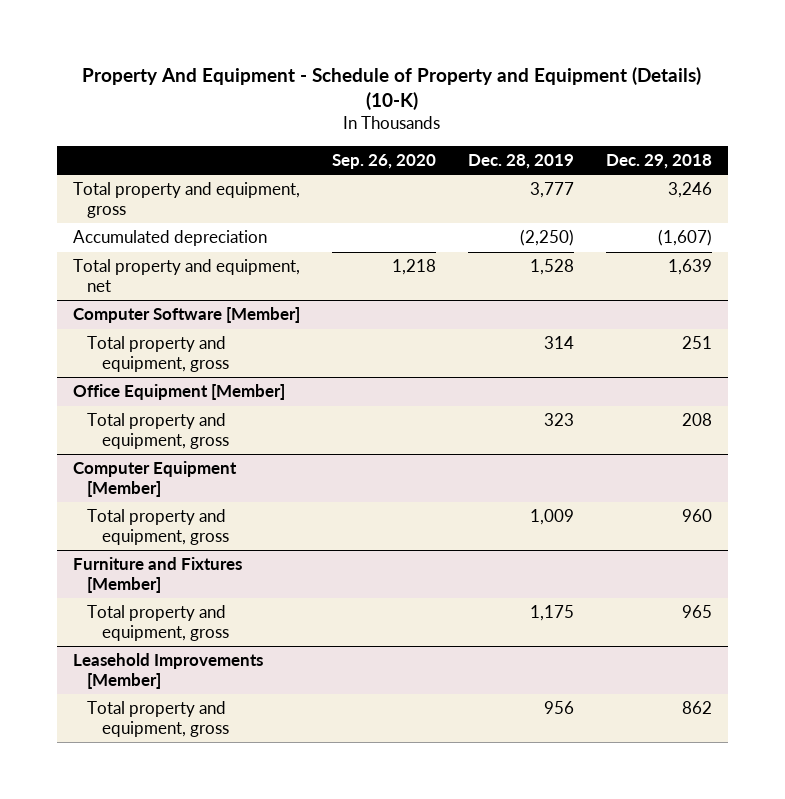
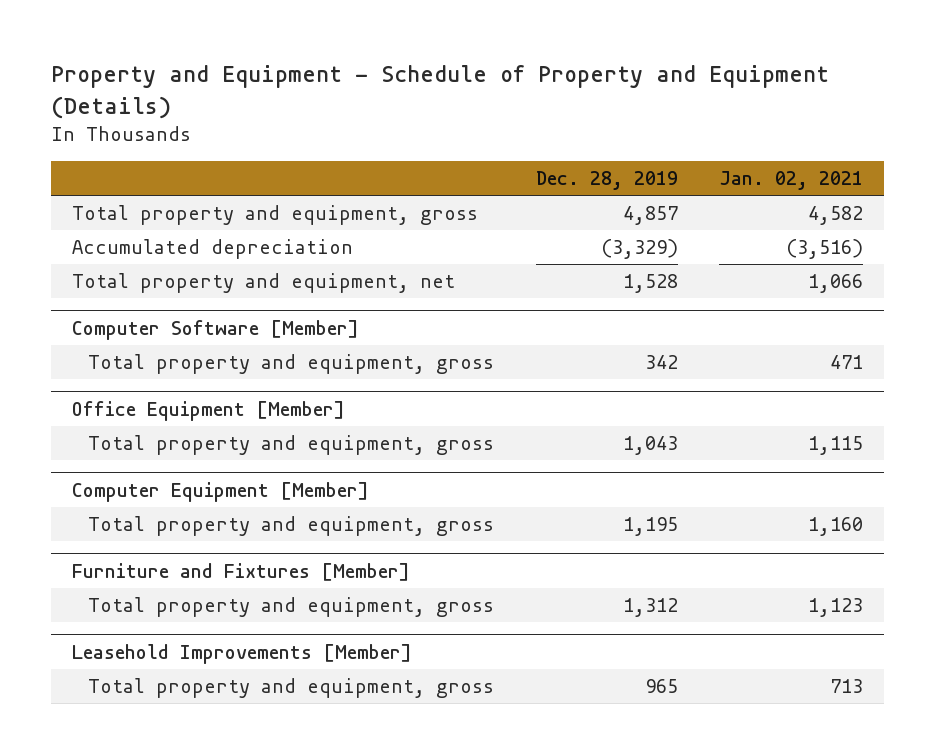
[82,67,702,111] Property And Equipment - Schedule of Property and Equipment (Details) (10-K) -> [51,65,830,119] Property and Equipment - Schedule of Property and Equipment (Details)
[331,153,436,169] Sep. 26, 2020 -> none
[605,153,712,169] Dec. 29, 2018 -> none
none -> [719,170,864,190] Jan. 02, 2021
[529,182,574,199] 3,777 -> [622,206,678,226] 4,857
[519,229,574,247] (2,250) -> [600,239,678,260] (3,329)
[543,336,574,350] 314 -> [644,355,678,370] 342
[543,413,574,427] 323 -> [622,436,678,456] 1,043
[529,509,574,526] 1,009 -> [622,517,678,537] 1,195
[529,605,574,622] 1,175 -> [622,598,678,618] 1,312
[543,701,574,715] 956 -> [644,679,678,694] 965

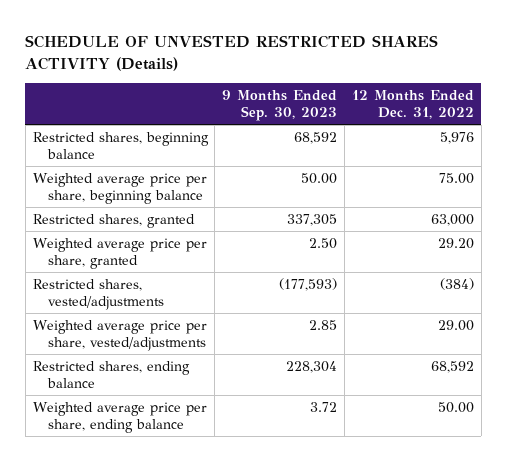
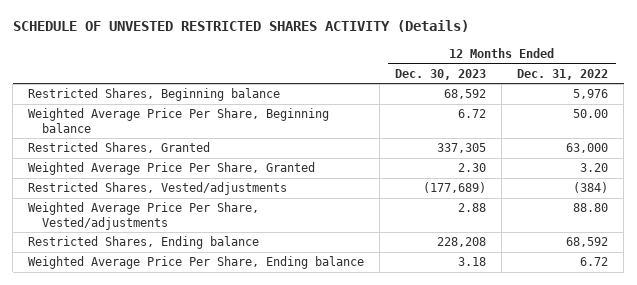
[222,90,338,122] 9 Months Ended Sep. 30, 2023 -> none
none -> [395,68,487,80] Dec. 30, 2023
[32,131,209,159] Restricted shares, beginning balance -> [28,88,281,102] Restricted Shares, Beginning balance
[32,172,207,204] Weighted average price per share, beginning balance -> [28,108,330,133] Weighted Average Price Per Share, Beginning balance
[438,172,474,184] 75.00 -> [573,109,609,119] 50.00
[32,213,195,228] Restricted shares, granted -> [28,142,211,154] Restricted Shares, Granted
[32,237,207,269] Weighted average price per share, granted -> [28,162,316,176] Weighted Average Price Per Share, Granted
[437,237,474,249] 29.20 -> [580,163,609,173] 3.20
[32,278,164,310] Restricted shares, vested/adjustments -> [28,182,288,196] Restricted Shares, Vested/adjustments
[32,319,207,351] Weighted average price per share, vested/adjustments -> [28,202,260,230] Weighted Average Price Per Share, Vested/adjustments
[437,319,474,331] 29.00 -> [573,203,609,213] 88.80
[32,360,190,388] Restricted shares, ending balance -> [28,236,260,250] Restricted Shares, Ending balance
[32,401,207,433] Weighted average price per share, ending balance -> [28,256,365,270] Weighted Average Price Per Share, Ending balance
[437,401,474,413] 50.00 -> [580,257,609,267] 6.72

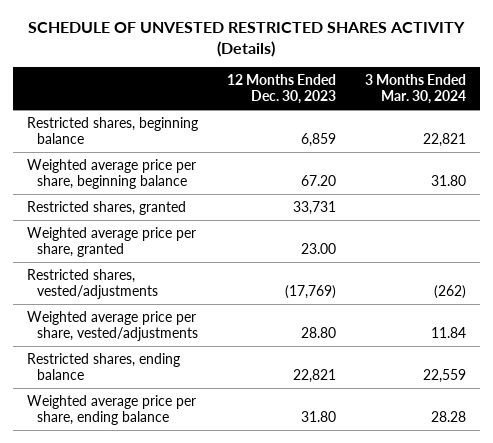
[517,68,609,80] Dec. 31, 2022 -> none
none -> [364,73,466,104] 3 Months Ended Mar. 30, 2024
[28,88,281,102] Restricted Shares, Beginning balance -> [27,116,199,144] Restricted shares, beginning balance
[444,89,487,100] 68,592 -> [300,132,336,147] 6,859
[28,108,330,133] Weighted Average Price Per Share, Beginning balance -> [27,158,197,189] Weighted average price per share, beginning balance
[458,109,487,119] 6.72 -> [300,174,336,186] 67.20
[28,142,211,154] Restricted Shares, Granted -> [27,200,187,215] Restricted shares, granted
[437,143,487,154] 337,305 -> [292,200,336,215] 33,731
[28,162,316,176] Weighted Average Price Per Share, Granted -> [27,226,197,257] Weighted average price per share, granted
[458,163,487,173] 2.30 -> [300,242,336,254] 23.00
[28,182,288,196] Restricted Shares, Vested/adjustments -> [27,268,158,299] Restricted shares, vested/adjustments
[423,182,487,194] (177,689) -> [284,284,336,299] (17,769)
[28,202,260,230] Weighted Average Price Per Share, Vested/adjustments -> [27,310,198,341] Weighted average price per share, vested/adjustments
[458,203,487,213] 2.88 -> [300,326,336,338] 28.80
[28,236,260,250] Restricted Shares, Ending balance -> [27,352,181,380] Restricted shares, ending balance
[437,237,487,248] 228,208 -> [292,368,336,383] 22,821
[28,256,365,270] Weighted Average Price Per Share, Ending balance -> [27,394,197,425] Weighted average price per share, ending balance
[458,257,487,267] 3.18 -> [300,410,336,422] 31.80

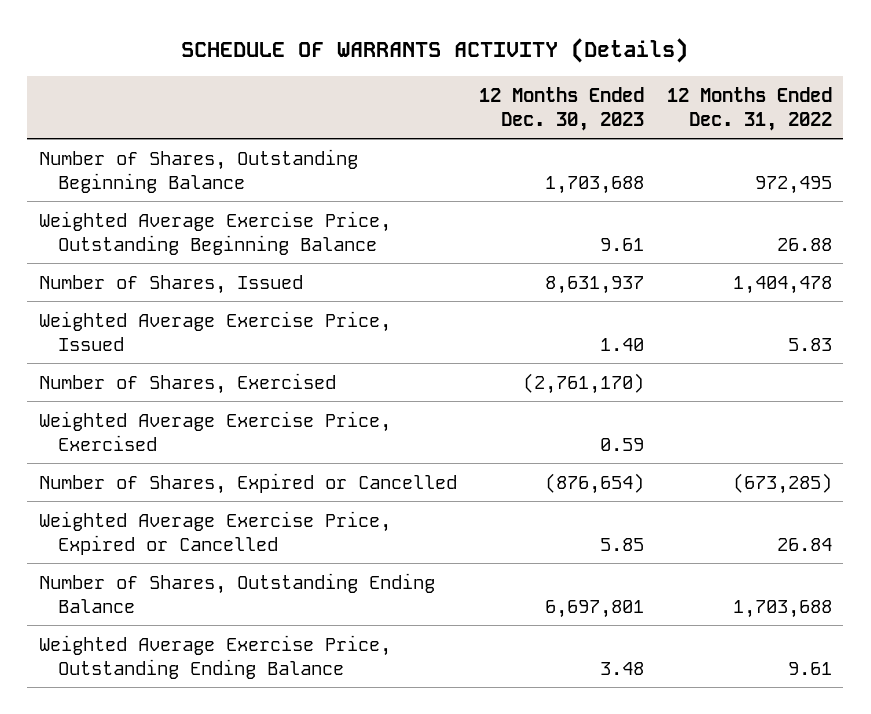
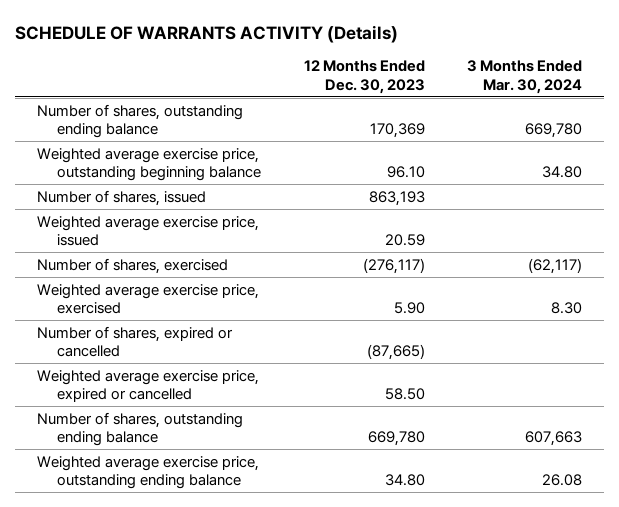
[667,86,833,131] 12 Months Ended Dec. 31, 2022 -> none
none -> [467,60,583,94] 3 Months Ended Mar. 30, 2024
[38,148,358,193] Number of Shares, Outstanding Beginning Balance -> [36,103,243,138] Number of shares, outstanding ending balance
[545,175,645,194] 1,703,688 -> [369,122,425,138] 170,369
[38,210,391,255] Weighted Average Exercise Price, Outstanding Beginning Balance -> [36,147,262,181] Weighted average exercise price, outstanding beginning balance
[600,237,645,251] 9.61 -> [386,165,425,178] 96.10
[38,274,303,294] Number of Shares, Issued -> [36,189,206,206] Number of shares, issued
[545,275,645,294] 8,631,937 -> [368,190,425,206] 863,193
[38,310,391,351] Weighted Average Exercise Price, Issued -> [36,215,259,246] Weighted average exercise price, issued
[600,337,645,351] 1.40 -> [384,233,425,246] 20.59
[38,372,336,394] Number of Shares, Exercised -> [36,257,228,274] Number of shares, exercised
[523,372,645,394] (2,761,170) -> [362,257,425,274] (276,117)
[38,410,391,451] Weighted Average Exercise Price, Exercised -> [36,283,259,314] Weighted average exercise price, exercised
[600,437,645,451] 0.59 -> [393,301,425,314] 5.90
[38,472,457,494] Number of Shares, Expired or Cancelled -> [36,325,233,357] Number of shares, expired or cancelled
[545,472,645,494] (876,654) -> [366,343,425,360] (87,665)
[38,510,391,555] Weighted Average Exercise Price, Expired or Cancelled -> [36,369,259,402] Weighted average exercise price, expired or cancelled
[600,537,645,551] 5.85 -> [384,387,425,400] 58.50
[38,572,435,613] Number of Shares, Outstanding Ending Balance -> [36,411,243,446] Number of shares, outstanding ending balance
[545,599,645,618] 6,697,801 -> [367,430,425,446] 669,780
[38,634,391,679] Weighted Average Exercise Price, Outstanding Ending Balance -> [36,455,259,489] Weighted average exercise price, outstanding ending balance
[600,661,645,675] 3.48 -> [384,473,425,486] 34.80

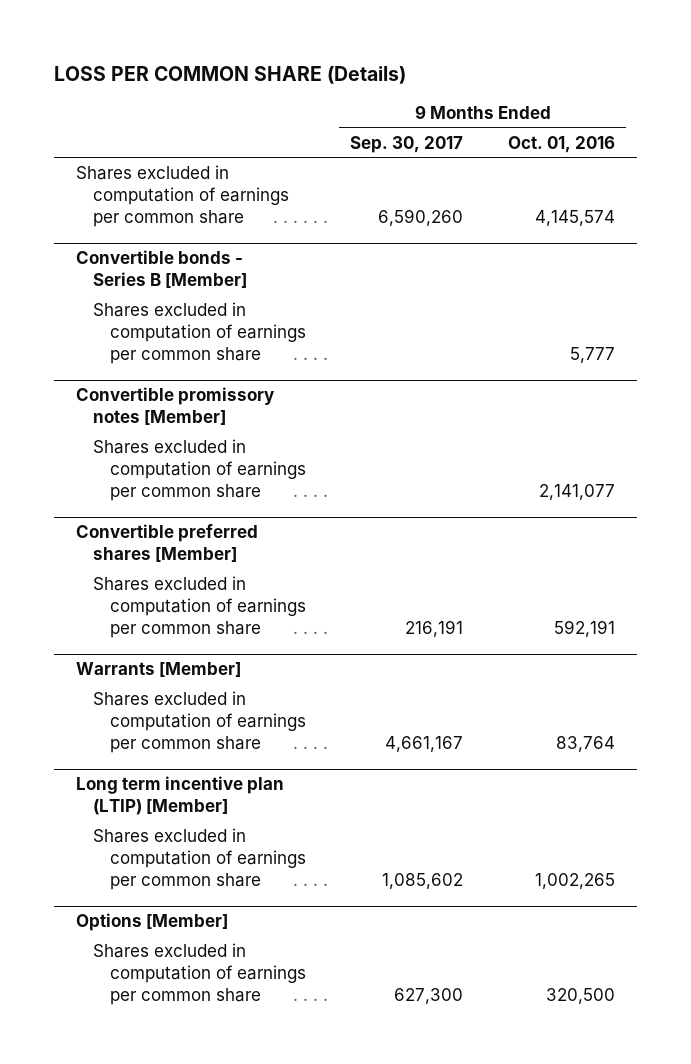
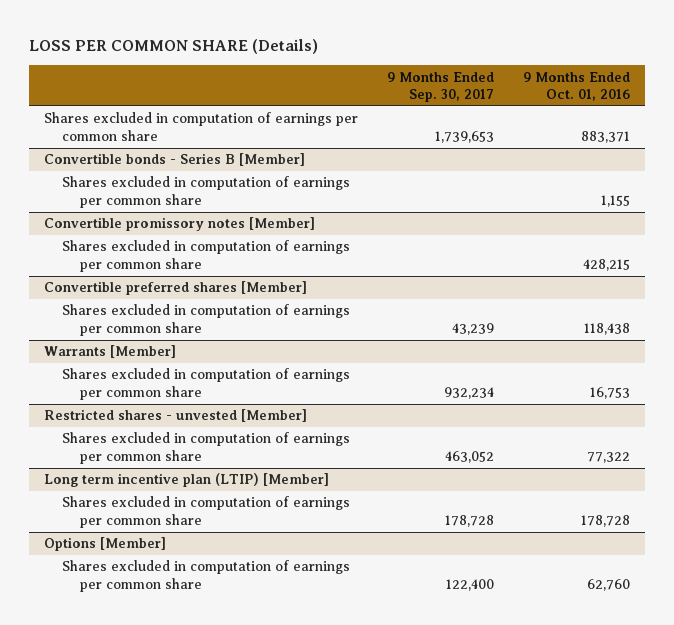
[378,209,464,227] 6,590,260 -> [434,130,494,143] 1,739,653
[534,210,615,227] 4,145,574 -> [580,130,630,143] 883,371
[569,347,615,364] 5,777 -> [600,194,630,207] 1,155
[538,484,615,501] 2,141,077 -> [582,258,630,271] 428,215
[405,620,464,638] 216,191 -> [451,322,494,335] 43,239
[553,620,615,638] 592,191 -> [583,322,630,335] 118,438
[385,736,464,753] 4,661,167 -> [443,386,494,399] 932,234
[555,736,615,753] 83,764 -> [589,386,630,399] 16,753
none -> [43,409,307,423] Restricted shares - unvested [Member]
none -> [61,432,350,464] Shares excluded in computation of earnings per common share
[382,873,464,890] 1,085,602 -> [444,514,494,527] 178,728
[534,873,615,890] 1,002,265 -> [580,514,630,527] 178,728
[394,988,464,1005] 627,300 -> [445,578,494,591] 122,400
[545,988,615,1005] 320,500 -> [586,578,630,591] 62,760

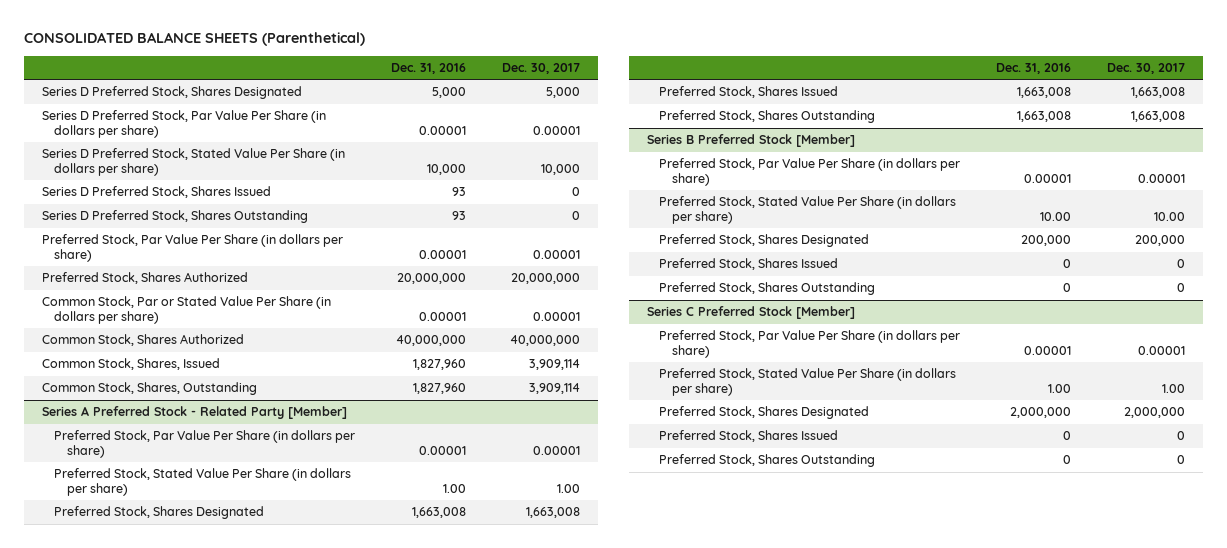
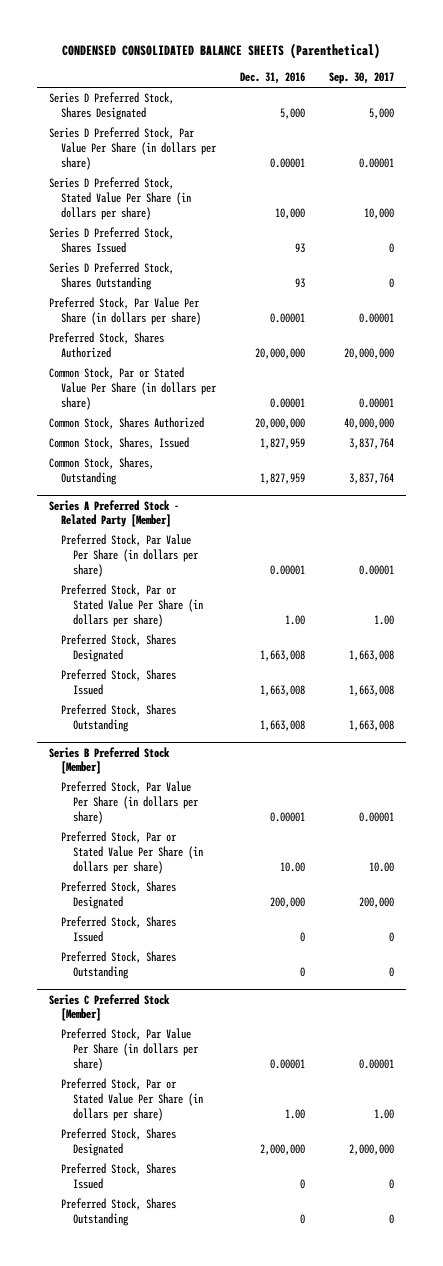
[23,32,365,47] CONSOLIDATED BALANCE SHEETS (Parenthetical) -> [62,43,381,60] CONDENSED CONSOLIDATED BALANCE SHEETS (Parenthetical)
[501,63,580,75] Dec. 30, 2017 -> none
none -> [329,72,395,85] Sep. 30, 2017
[396,335,467,347] 40,000,000 -> [255,418,306,430] 20,000,000
[413,359,467,371] 1,827,960 -> [260,438,306,450] 1,827,959
[413,383,467,395] 1,827,960 -> [260,472,306,484] 1,827,959
[54,468,352,496] Preferred Stock, Stated Value Per Share (in dollars per share) -> [60,584,204,627] Preferred Stock, Par or Stated Value Per Share (in dollars per share)
[659,196,957,224] Preferred Stock, Stated Value Per Share (in dollars per share) -> [60,831,204,874] Preferred Stock, Par or Stated Value Per Share (in dollars per share)
[659,368,957,396] Preferred Stock, Stated Value Per Share (in dollars per share) -> [60,1078,204,1121] Preferred Stock, Par or Stated Value Per Share (in dollars per share)

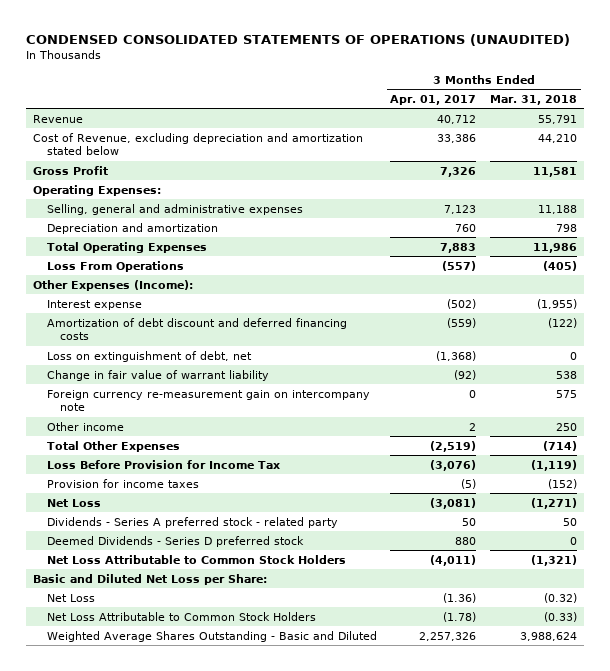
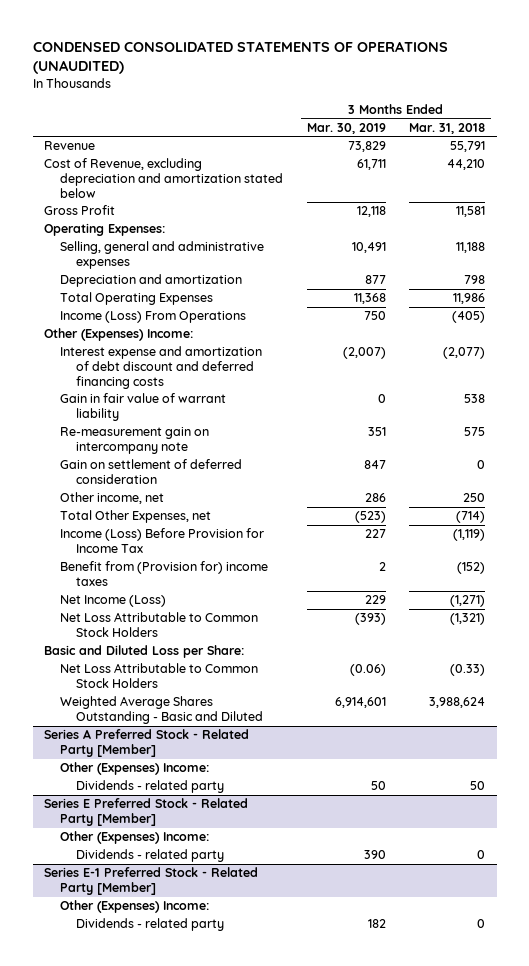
[390,94,477,105] Apr. 01, 2017 -> none
none -> [306,122,386,134] Mar. 30, 2019
[46,299,142,310] Interest expense -> none
[46,350,252,362] Loss on extinguishment of debt, net -> none
[46,516,338,528] Dividends - Series A preferred stock - related party -> none
[46,535,304,547] Deemed Dividends - Series D preferred stock -> none
[46,260,184,272] Loss From Operations -> [60,311,247,324] Income (Loss) From Operations
[33,279,194,291] Other Expenses (Income): -> [44,328,194,342] Other (Expenses) Income:
[46,317,347,341] Amortization of debt discount and deferred financing costs -> [60,346,263,389] Interest expense and amortization of debt discount and deferred financing costs
[548,317,578,328] (122) -> [442,347,485,360] (2,077)
[46,369,269,381] Change in fair value of warrant liability -> [60,393,227,422] Gain in fair value of warrant liability
[46,389,370,412] Foreign currency re-measurement gain on intercompany note -> [60,427,210,455] Re-measurement gain on intercompany note
none -> [60,459,243,485] Gain on settlement of deferred consideration
[46,421,124,431] Other income -> [60,492,165,505] Other income, net
[46,440,180,452] Total Other Expenses -> [60,510,212,524] Total Other Expenses, net
[46,459,280,469] Loss Before Provision for Income Tax -> [60,528,265,554] Income (Loss) Before Provision for Income Tax
[46,478,199,488] Provision for income taxes -> [60,561,269,587] Benefit from (Provision for) income taxes
[46,498,101,507] Net Loss -> [60,595,167,608] Net Income (Loss)
[46,593,95,602] Net Loss -> none
[33,573,268,585] Basic and Diluted Net Loss per Share: -> [44,645,245,659] Basic and Diluted Loss per Share:
none -> [44,729,250,758] Series A Preferred Stock - Related Party [Member]
none -> [60,762,210,776] Other (Expenses) Income:
none -> [75,780,224,794] Dividends - related party
none -> [44,798,249,827] Series E Preferred Stock - Related Party [Member]
none -> [60,831,210,845] Other (Expenses) Income:
none -> [75,849,224,863] Dividends - related party
none -> [44,867,259,896] Series E-1 Preferred Stock - Related Party [Member]
none -> [60,900,210,914] Other (Expenses) Income:
none -> [75,918,224,932] Dividends - related party

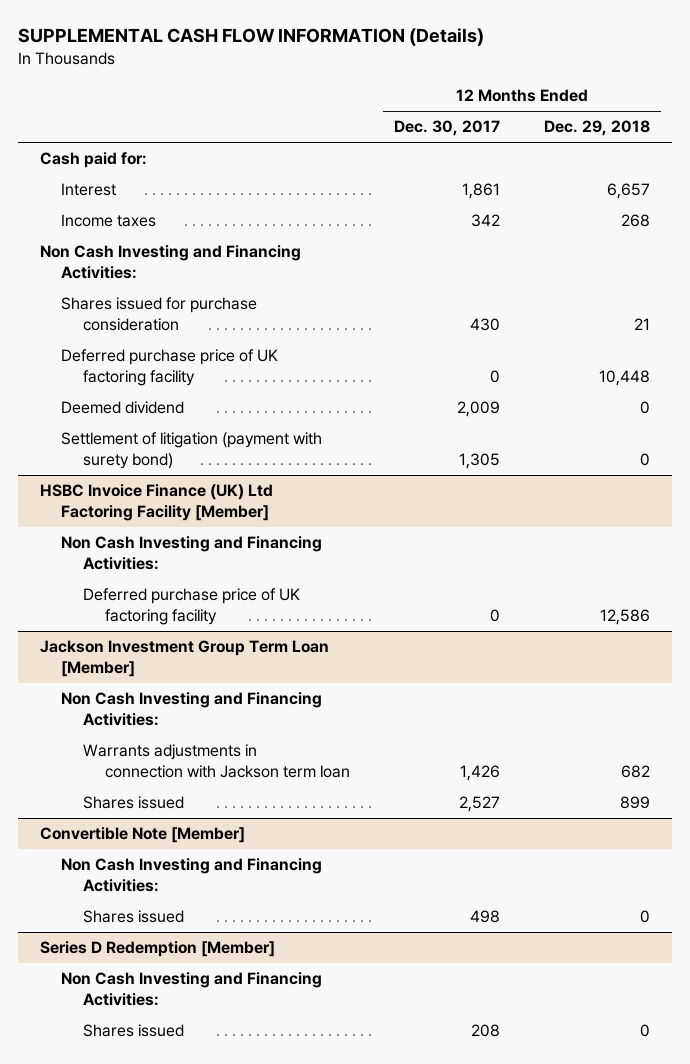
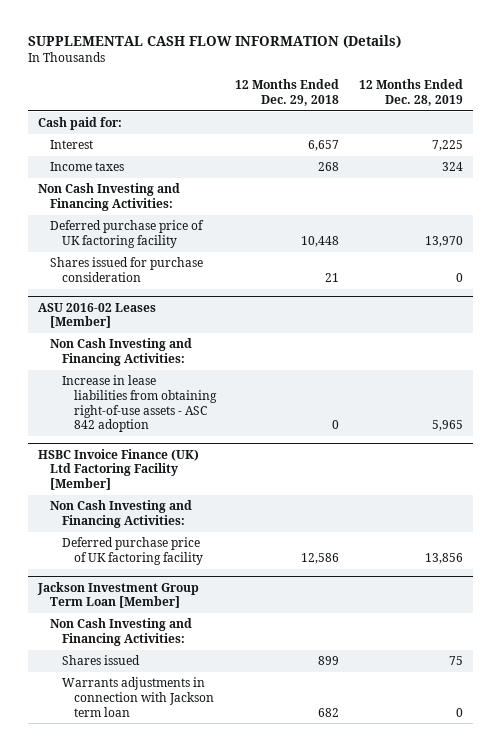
[394,120,501,137] Dec. 30, 2017 -> none
none -> [358,79,463,107] 12 Months Ended Dec. 28, 2019
[61,401,185,415] Deemed dividend -> none
[61,432,323,469] Settlement of litigation (payment with surety bond) -> none
[61,297,258,331] Shares issued for purchase consideration -> [49,257,203,282] Shares issued for purchase consideration
none -> [37,302,156,329] ASU 2016-02 Leases [Member]
none -> [49,338,192,366] Non Cash Investing and Financing Activities:
none -> [61,375,217,433] Increase in lease liabilities from obtaining right-of-use assets - ASC 842 adoption
[39,827,245,844] Convertible Note [Member] -> none
[61,858,323,892] Non Cash Investing and Financing Activities: -> none
[83,910,185,924] Shares issued -> none
[39,941,275,958] Series D Redemption [Member] -> none
[61,972,323,1006] Non Cash Investing and Financing Activities: -> none
[83,1024,185,1038] Shares issued -> none
[83,744,350,778] Warrants adjustments in connection with Jackson term loan -> [61,677,214,717] Warrants adjustments in connection with Jackson term loan

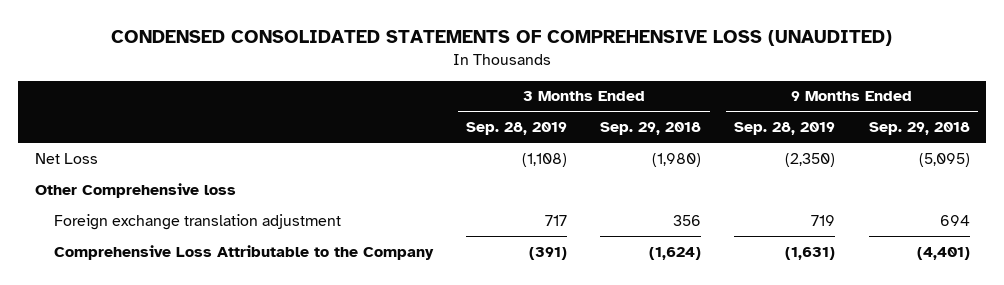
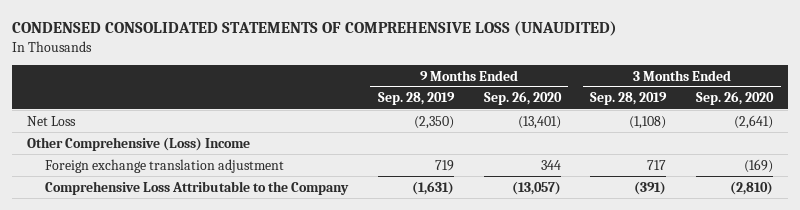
[600,122,702,136] Sep. 29, 2018 -> none
[868,122,970,136] Sep. 29, 2018 -> none
none -> [483,91,562,106] Sep. 26, 2020
none -> [696,91,775,106] Sep. 26, 2020
[34,182,236,198] Other Comprehensive loss -> [26,136,250,151] Other Comprehensive (Loss) Income

